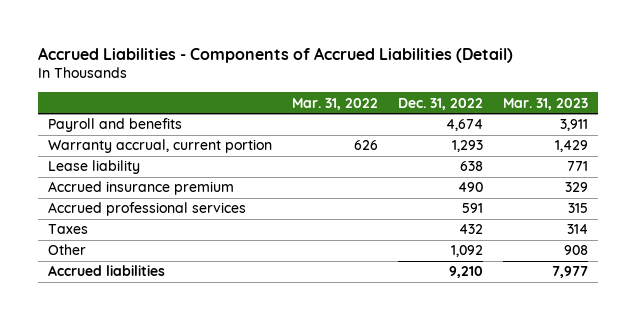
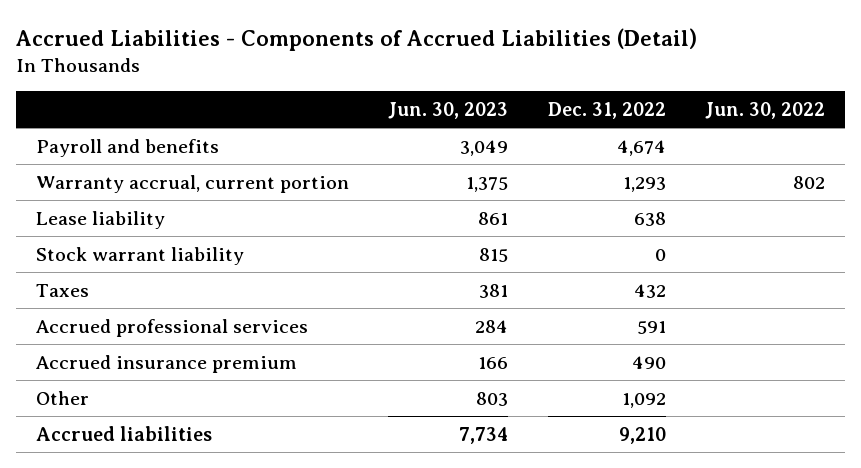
[292,97,379,110] Mar. 31, 2022 -> none
[503,97,589,110] Mar. 31, 2023 -> none
none -> [388,101,509,119] Jun. 30, 2023
none -> [705,101,826,119] Jun. 30, 2022
none -> [35,246,244,265] Stock warrant liability
[47,202,246,217] Accrued professional services -> [35,318,308,337] Accrued professional services
[47,181,234,196] Accrued insurance premium -> [35,354,297,373] Accrued insurance premium

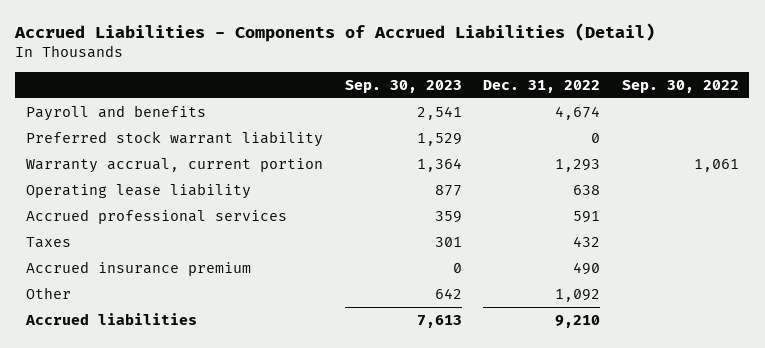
[388,101,509,119] Jun. 30, 2023 -> none
[705,101,826,119] Jun. 30, 2022 -> none
none -> [344,79,462,93] Sep. 30, 2023
none -> [621,79,739,93] Sep. 30, 2022
none -> [26,131,324,148] Preferred stock warrant liability
[35,246,244,265] Stock warrant liability -> none
[35,210,165,229] Lease liability -> [26,183,252,200] Operating lease liability
[35,283,89,297] Taxes -> [26,237,72,249] Taxes

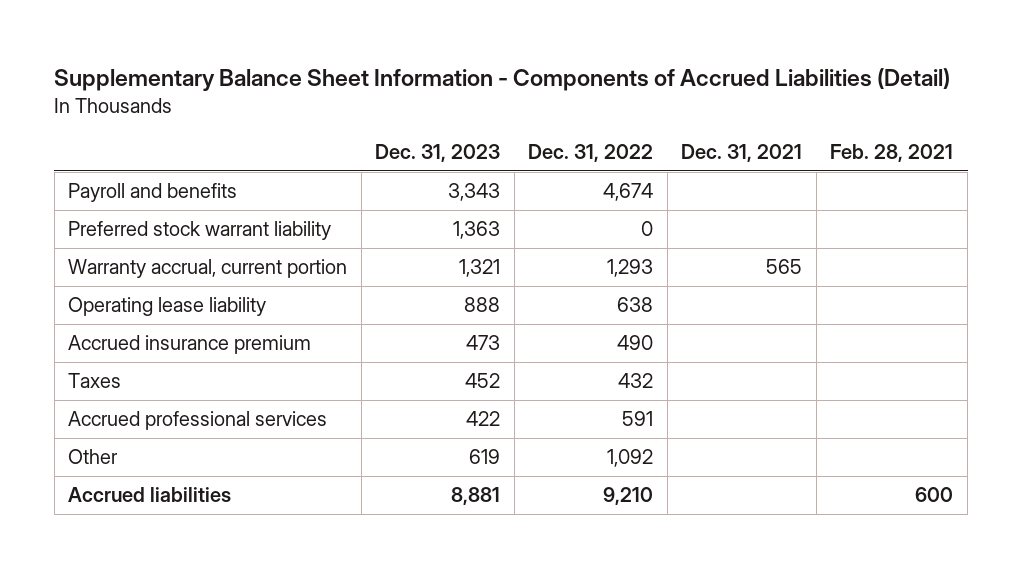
[14,22,656,42] Accrued Liabilities - Components of Accrued Liabilities (Detail) -> [54,67,951,91] Supplementary Balance Sheet Information - Components of Accrued Liabilities (Detail)
[344,79,462,93] Sep. 30, 2023 -> none
[621,79,739,93] Sep. 30, 2022 -> none
none -> [375,144,501,163] Dec. 31, 2023
none -> [681,144,803,163] Dec. 31, 2021
none -> [830,144,954,163] Feb. 28, 2021
[26,237,72,249] Taxes -> [68,373,122,389] Taxes
[26,209,288,225] Accrued professional services -> [68,411,328,431] Accrued professional services

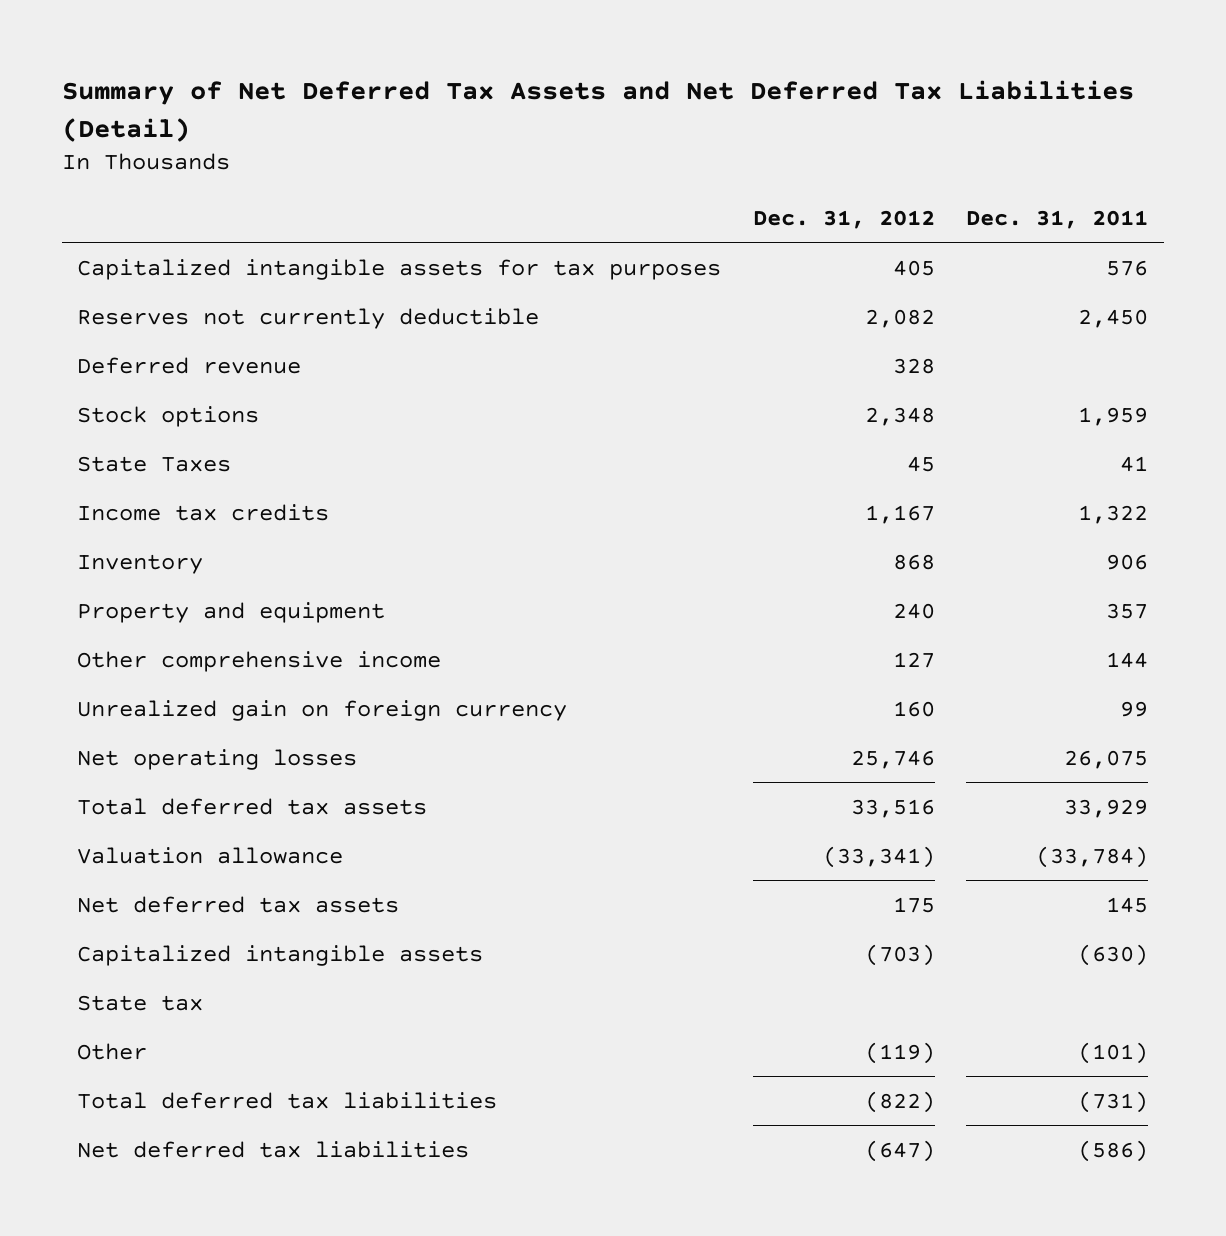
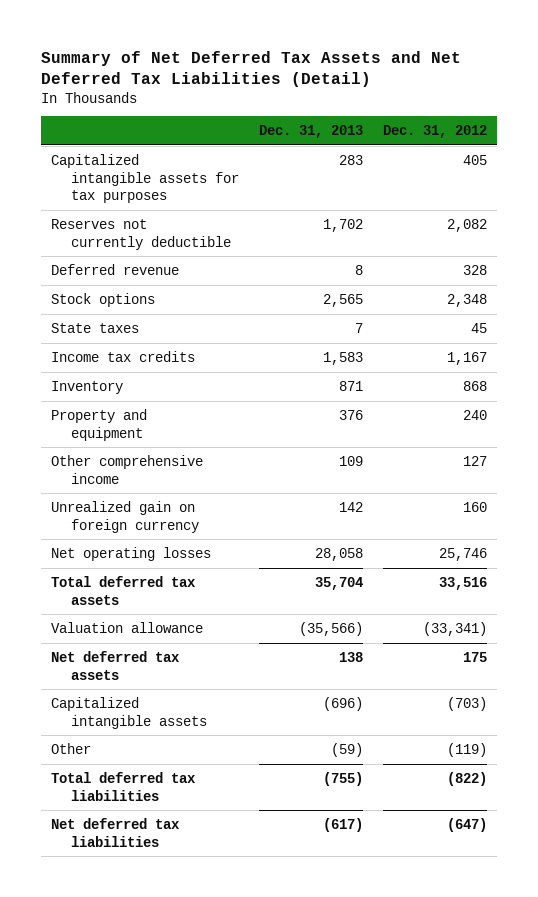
[966,209,1149,229] Dec. 31, 2011 -> none
none -> [258,125,363,139] Dec. 31, 2013
[77,455,232,472] State Taxes -> [51,322,140,333] State taxes
[77,994,204,1011] State tax -> none

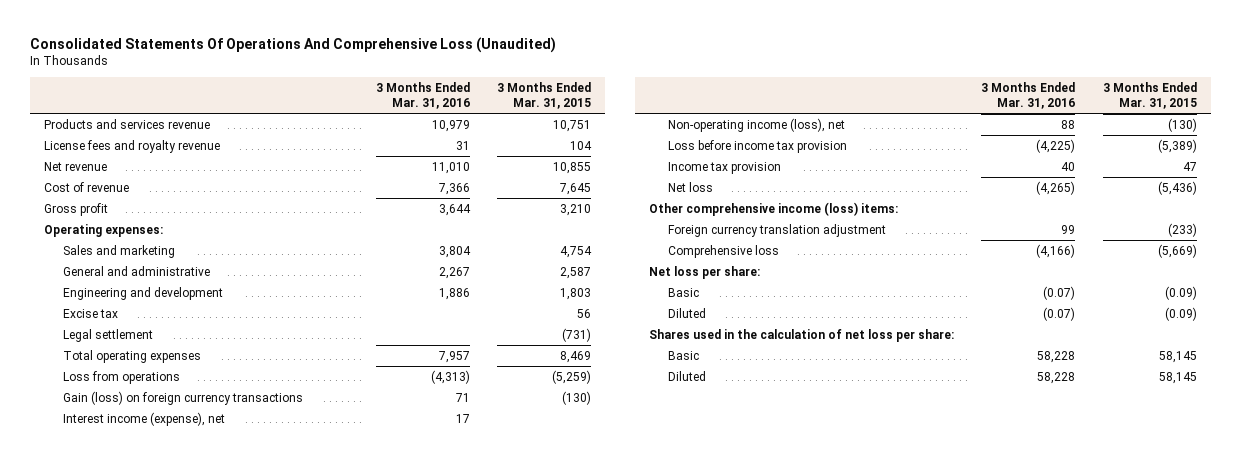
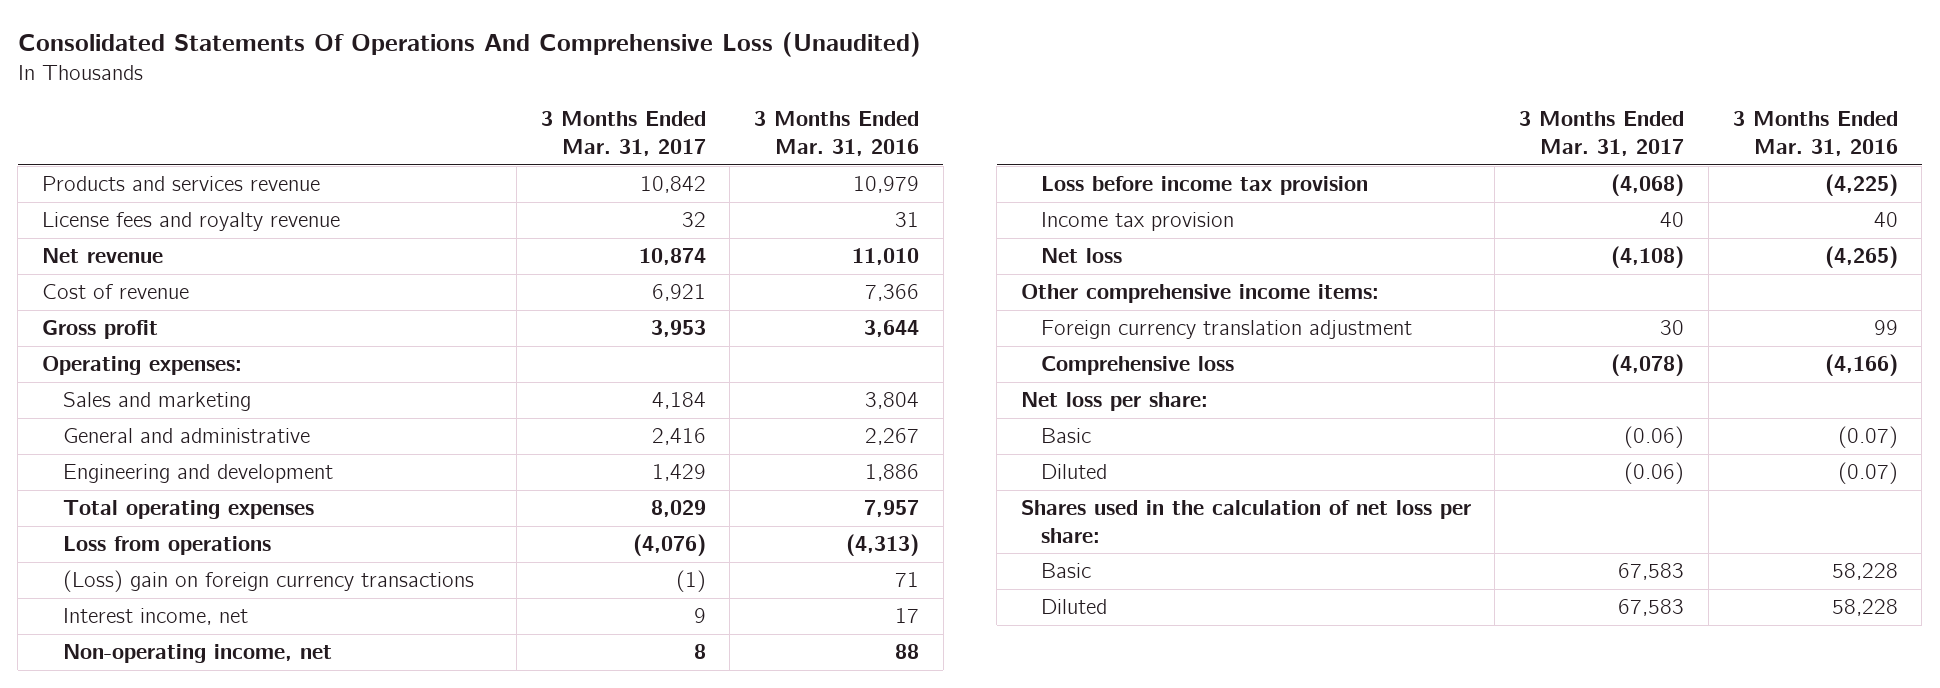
[497,82,592,110] 3 Months Ended Mar. 31, 2015 -> none
none -> [540,111,706,157] 3 Months Ended Mar. 31, 2017
[62,308,118,318] Excise tax -> none
[62,328,153,342] Legal settlement -> none
[62,390,303,405] Gain (loss) on foreign currency transactions -> [62,570,474,593] (Loss) gain on foreign currency transactions
[62,411,225,426] Interest income (expense), net -> [62,608,248,626] Interest income, net
[668,117,846,132] Non-operating income (loss), net -> [62,644,332,664] Non-operating income, net
[649,201,899,216] Other comprehensive income (loss) items: -> [1020,284,1379,304] Other comprehensive income items:

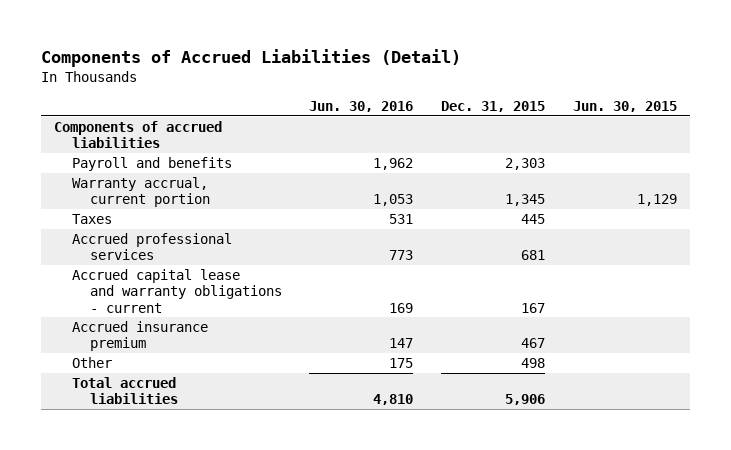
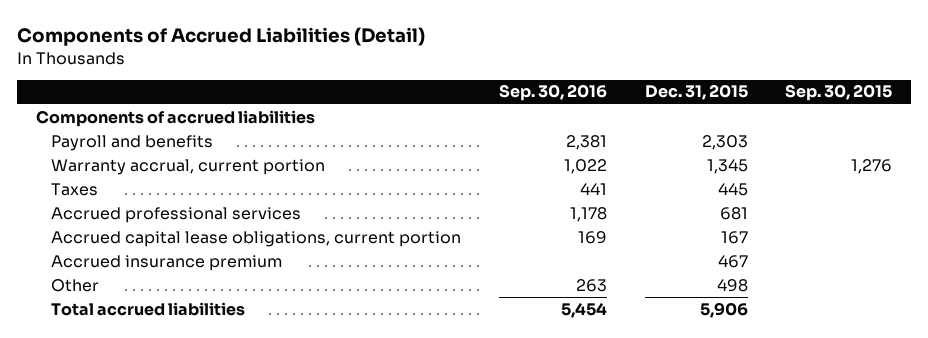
[309,100,414,112] Jun. 30, 2016 -> none
[572,100,677,112] Jun. 30, 2015 -> none
none -> [498,84,607,102] Sep. 30, 2016
none -> [785,84,893,102] Sep. 30, 2015
[71,269,282,313] Accrued capital lease and warranty obligations - current -> [51,230,462,247] Accrued capital lease obligations, current portion

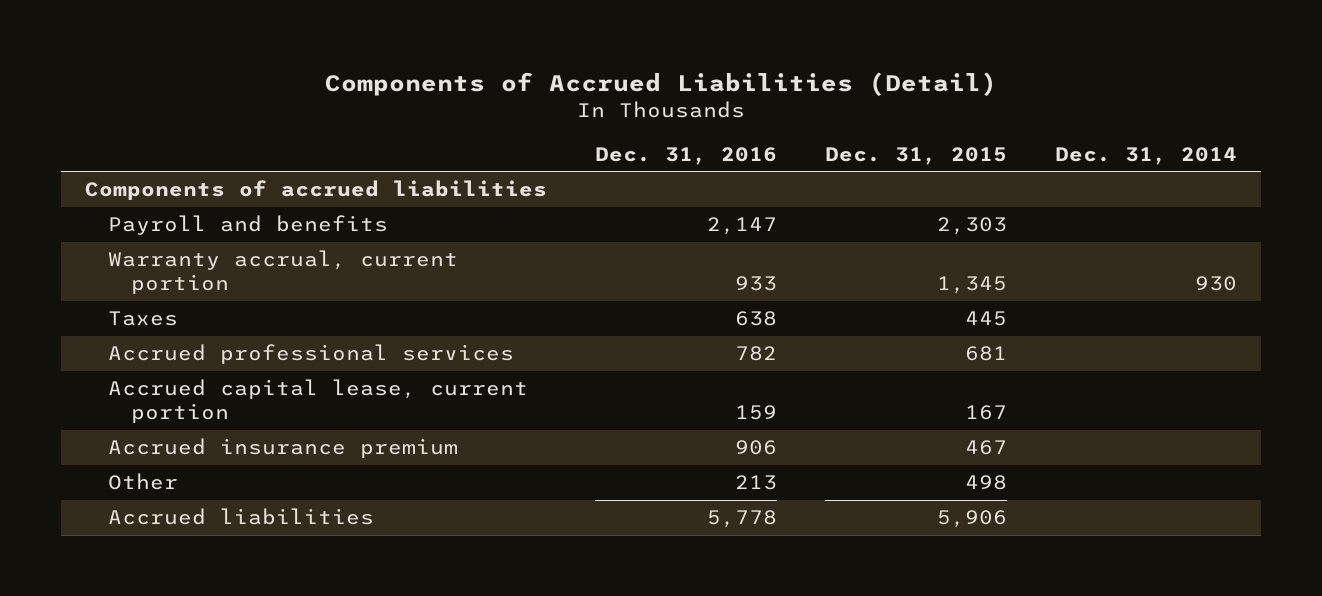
[498,84,607,102] Sep. 30, 2016 -> none
[785,84,893,102] Sep. 30, 2015 -> none
none -> [595,146,778,165] Dec. 31, 2016
none -> [1055,146,1238,165] Dec. 31, 2014
[51,230,462,247] Accrued capital lease obligations, current portion -> [108,379,529,424] Accrued capital lease, current portion
[51,301,246,316] Total accrued liabilities -> [108,508,375,526] Accrued liabilities

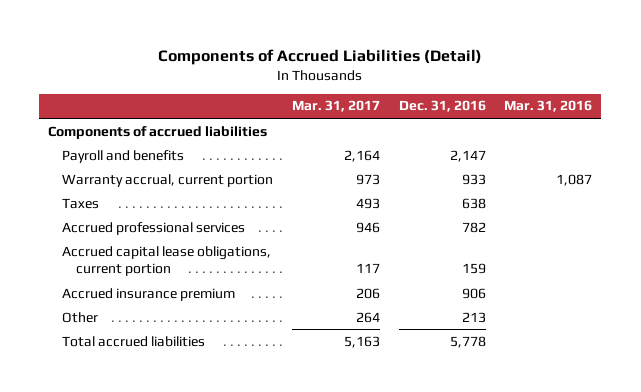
[825,146,1008,165] Dec. 31, 2015 -> none
[1055,146,1238,165] Dec. 31, 2014 -> none
none -> [291,100,380,113] Mar. 31, 2017
none -> [504,100,593,113] Mar. 31, 2016
[108,379,529,424] Accrued capital lease, current portion -> [62,245,272,277] Accrued capital lease obligations, current portion
[108,508,375,526] Accrued liabilities -> [62,335,206,347] Total accrued liabilities

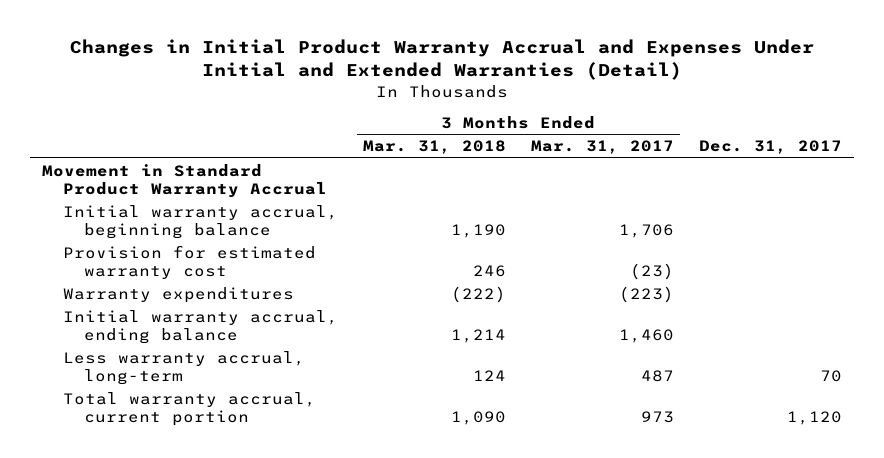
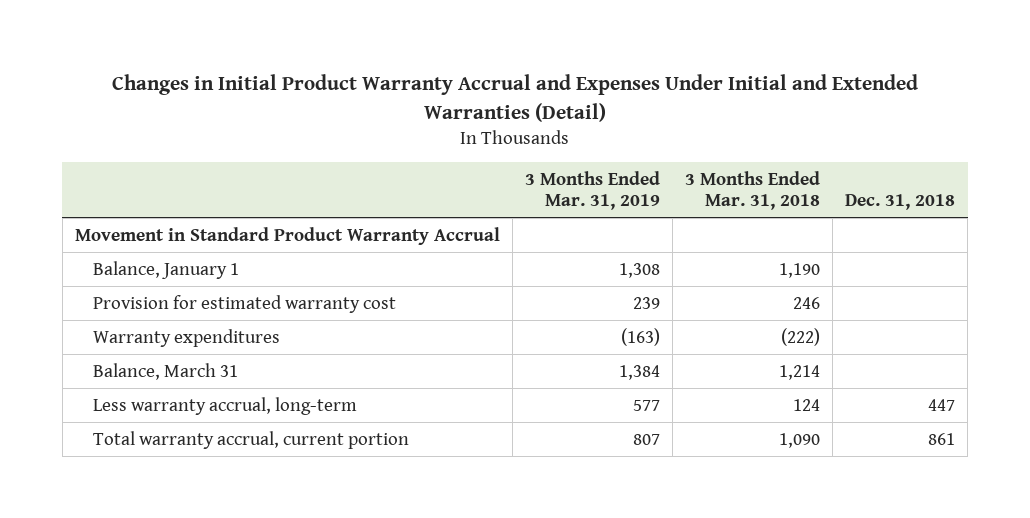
[530,140,674,155] Mar. 31, 2017 -> none
[698,140,842,155] Dec. 31, 2017 -> none
none -> [524,170,660,210] 3 Months Ended Mar. 31, 2019
none -> [845,193,956,210] Dec. 31, 2018
[62,204,338,239] Initial warranty accrual, beginning balance -> [92,260,239,279] Balance, January 1
[62,309,338,344] Initial warranty accrual, ending balance -> [92,362,238,380] Balance, March 31

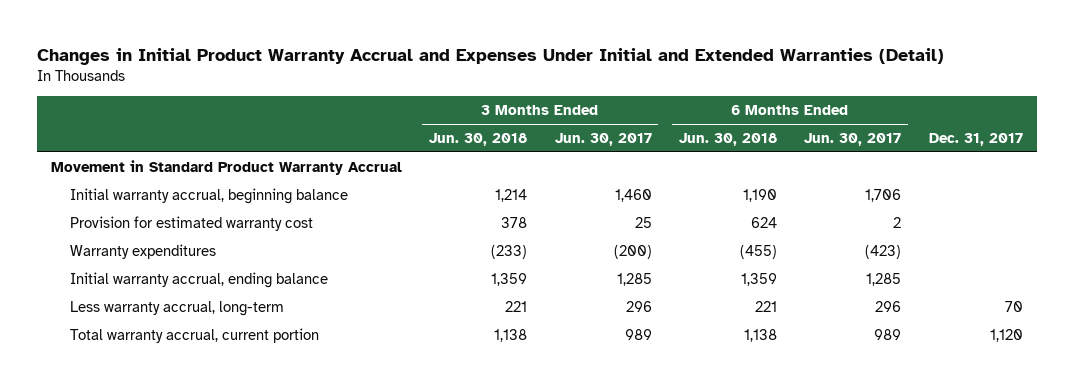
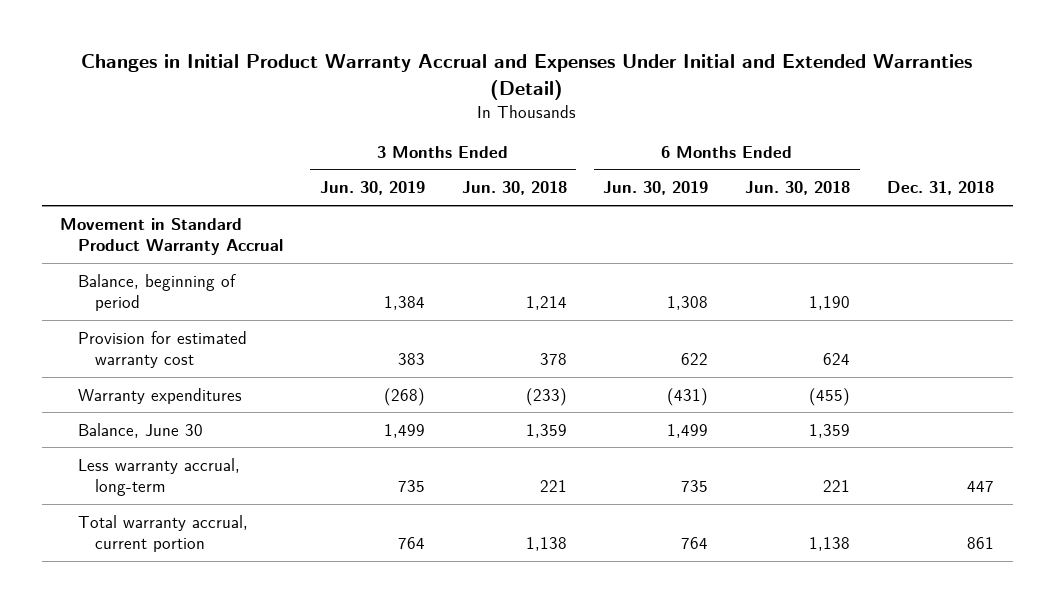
[554,133,652,147] Jun. 30, 2017 -> none
[804,133,902,147] Jun. 30, 2017 -> none
[928,133,1023,147] Dec. 31, 2017 -> none
none -> [319,181,425,196] Jun. 30, 2019
none -> [603,181,709,196] Jun. 30, 2019
none -> [887,181,995,196] Dec. 31, 2018
[69,188,348,205] Initial warranty accrual, beginning balance -> [77,273,236,312] Balance, beginning of period
[69,272,328,289] Initial warranty accrual, ending balance -> [77,422,203,438] Balance, June 30

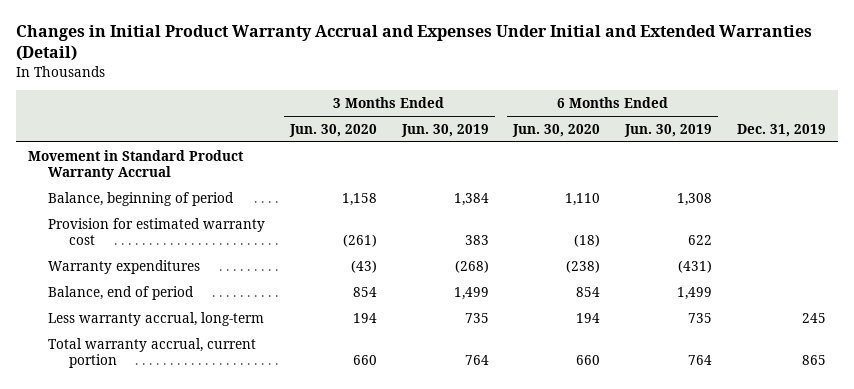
[461,181,567,196] Jun. 30, 2018 -> none
[745,181,851,196] Jun. 30, 2018 -> none
[887,181,995,196] Dec. 31, 2018 -> none
none -> [288,123,377,137] Jun. 30, 2020
none -> [512,123,601,137] Jun. 30, 2020
none -> [736,123,826,137] Dec. 31, 2019
[77,422,203,438] Balance, June 30 -> [48,285,195,300] Balance, end of period

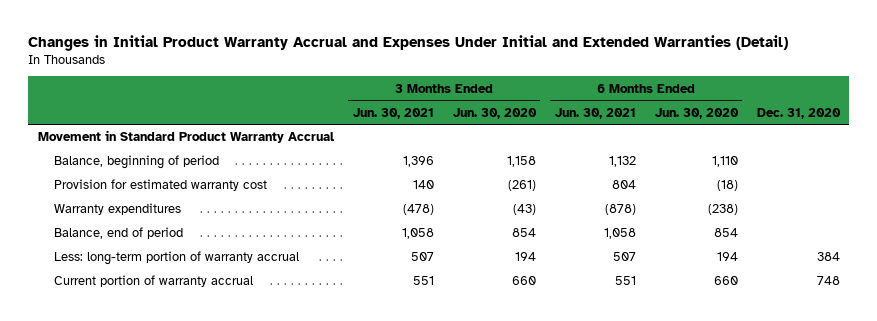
[400,123,489,137] Jun. 30, 2019 -> none
[624,123,713,137] Jun. 30, 2019 -> none
[736,123,826,137] Dec. 31, 2019 -> none
none -> [352,107,434,119] Jun. 30, 2021
none -> [554,107,636,119] Jun. 30, 2021
none -> [756,107,841,119] Dec. 31, 2020
[48,311,265,326] Less warranty accrual, long-term -> [53,251,299,266] Less: long-term portion of warranty accrual
[48,337,257,368] Total warranty accrual, current portion -> [53,275,253,288] Current portion of warranty accrual

